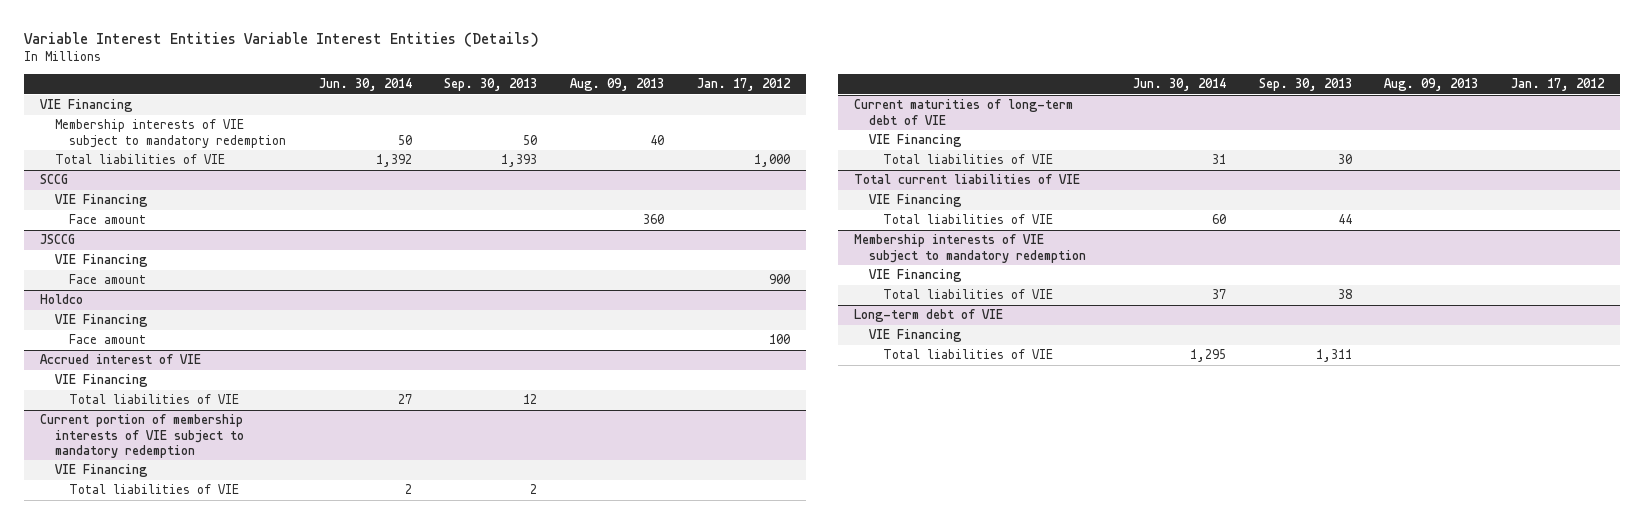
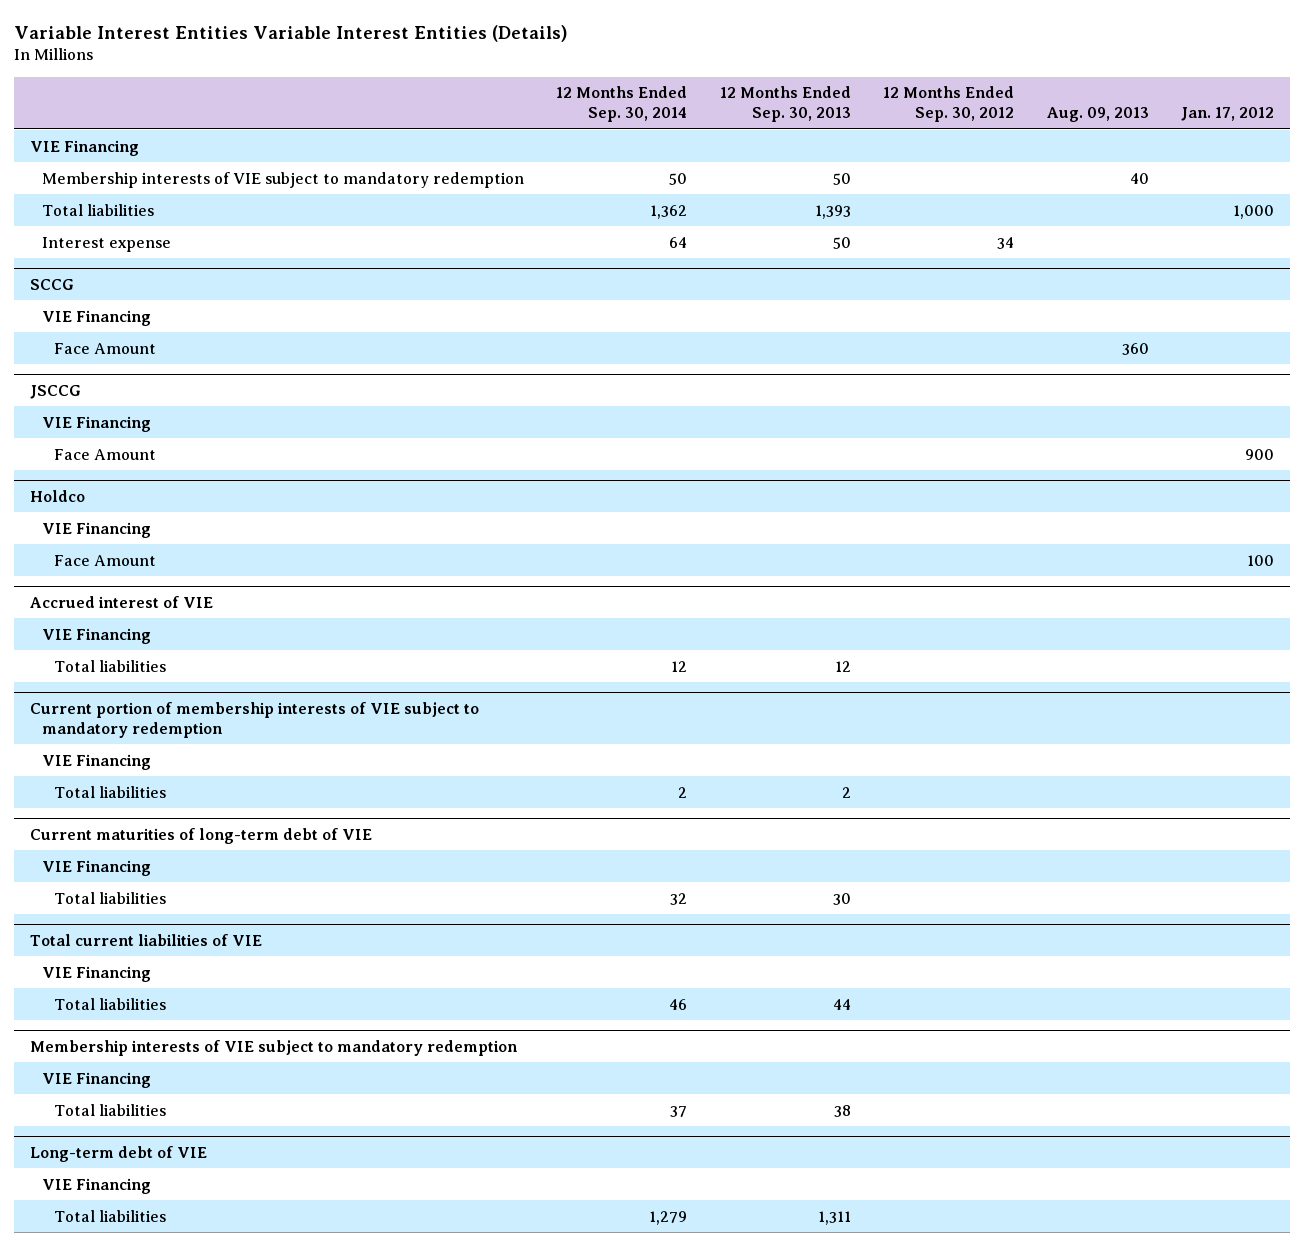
[318,78,412,92] Jun. 30, 2014 -> none
[444,78,538,92] Sep. 30, 2013 -> none
none -> [556,86,688,123] 12 Months Ended Sep. 30, 2014
none -> [719,86,851,123] 12 Months Ended Sep. 30, 2013
none -> [883,86,1015,123] 12 Months Ended Sep. 30, 2012
[54,154,225,165] Total liabilities of VIE -> [41,203,154,216] Total liabilities
none -> [41,236,171,252] Interest expense
[68,214,146,225] Face amount -> [53,342,156,354] Face Amount
[68,274,146,285] Face amount -> [53,448,156,460] Face Amount
[68,334,146,345] Face amount -> [53,554,156,566] Face Amount
[68,394,239,405] Total liabilities of VIE -> [53,659,166,672] Total liabilities
[68,484,239,495] Total liabilities of VIE -> [53,785,166,798] Total liabilities
[883,154,1054,165] Total liabilities of VIE -> [53,891,166,904] Total liabilities
[883,214,1054,225] Total liabilities of VIE -> [53,997,166,1010] Total liabilities
[883,289,1054,300] Total liabilities of VIE -> [53,1103,166,1116] Total liabilities
[883,349,1054,360] Total liabilities of VIE -> [53,1209,166,1222] Total liabilities

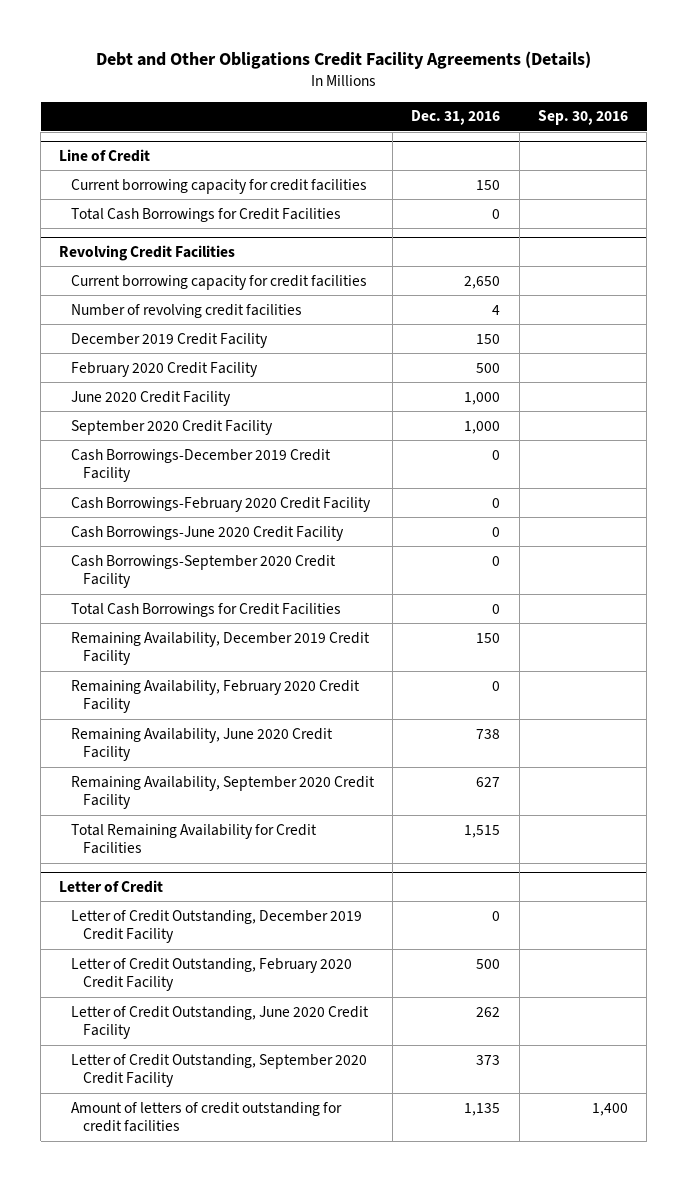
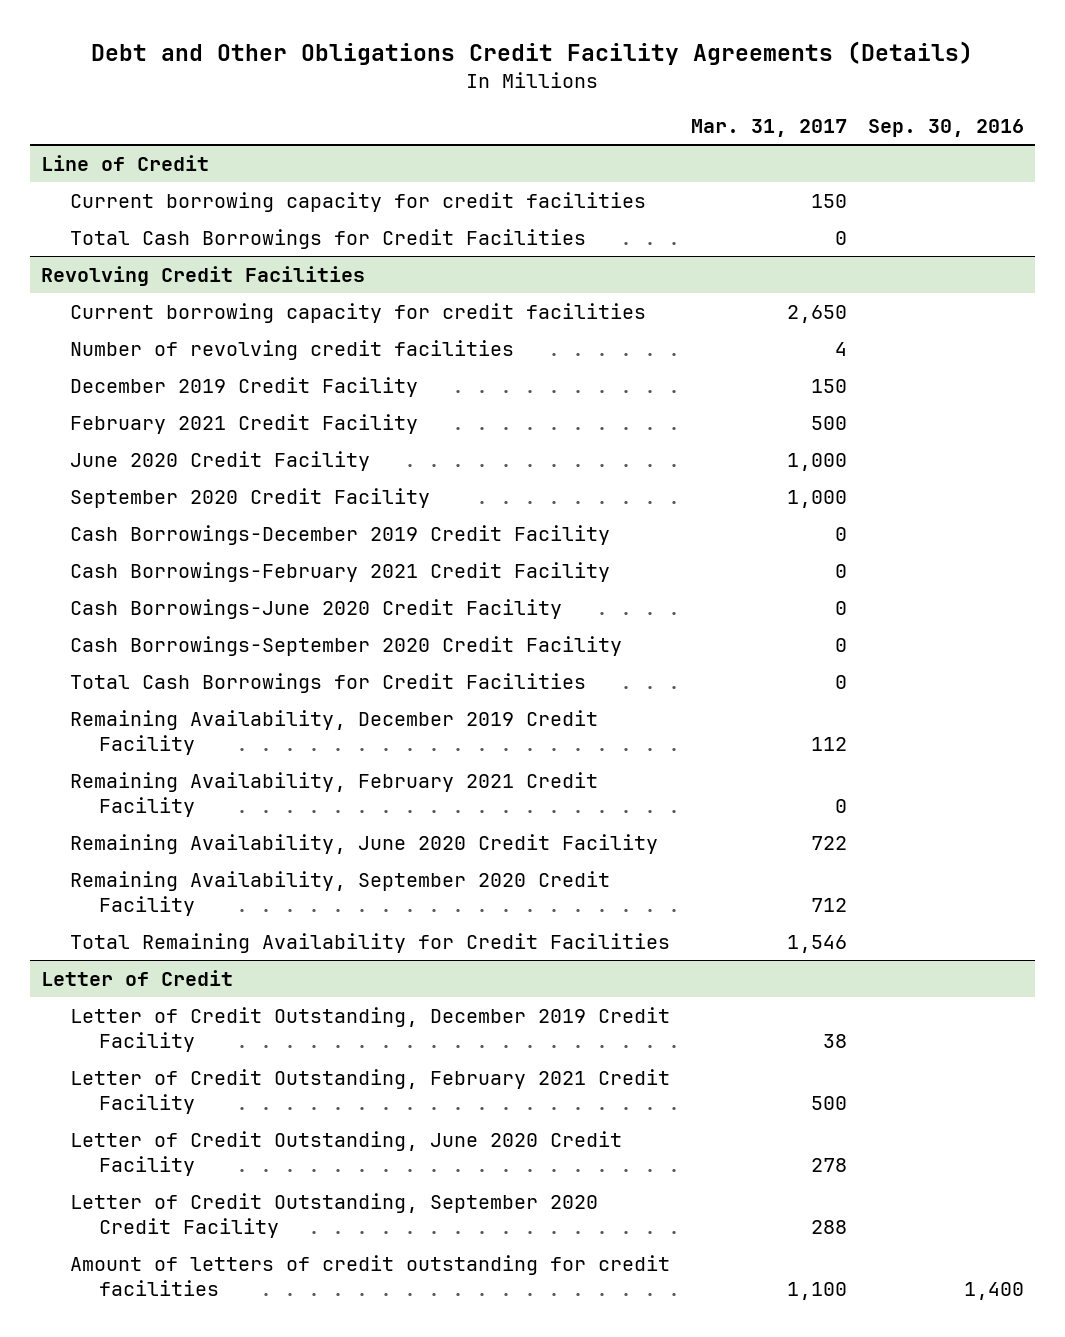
[411,110,501,126] Dec. 31, 2016 -> none
none -> [690,119,847,138] Mar. 31, 2017
[71,361,259,377] February 2020 Credit Facility -> [69,413,418,434] February 2021 Credit Facility
[71,496,372,512] Cash Borrowings-February 2020 Credit Facility -> [69,561,610,582] Cash Borrowings-February 2021 Credit Facility
[71,679,361,714] Remaining Availability, February 2020 Credit Facility -> [69,771,598,818] Remaining Availability, February 2021 Credit Facility
[71,957,353,992] Letter of Credit Outstanding, February 2020 Credit Facility -> [69,1068,670,1115] Letter of Credit Outstanding, February 2021 Credit Facility

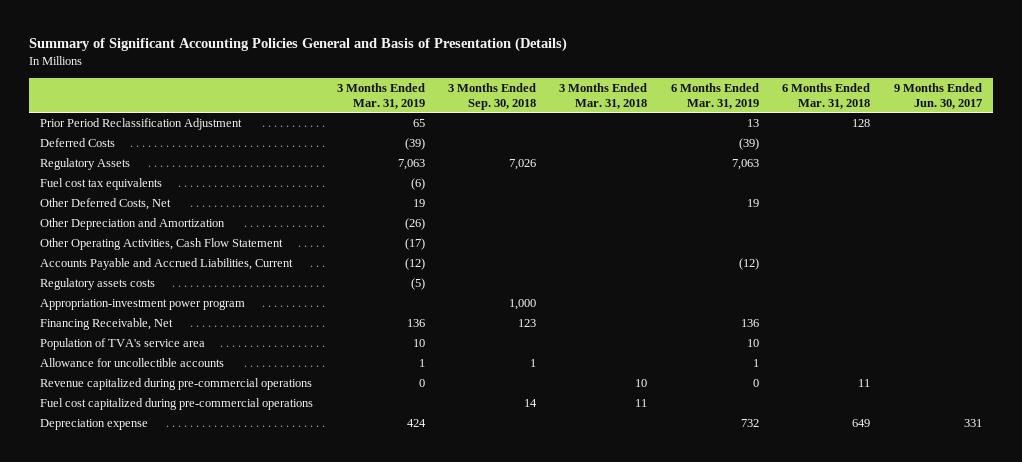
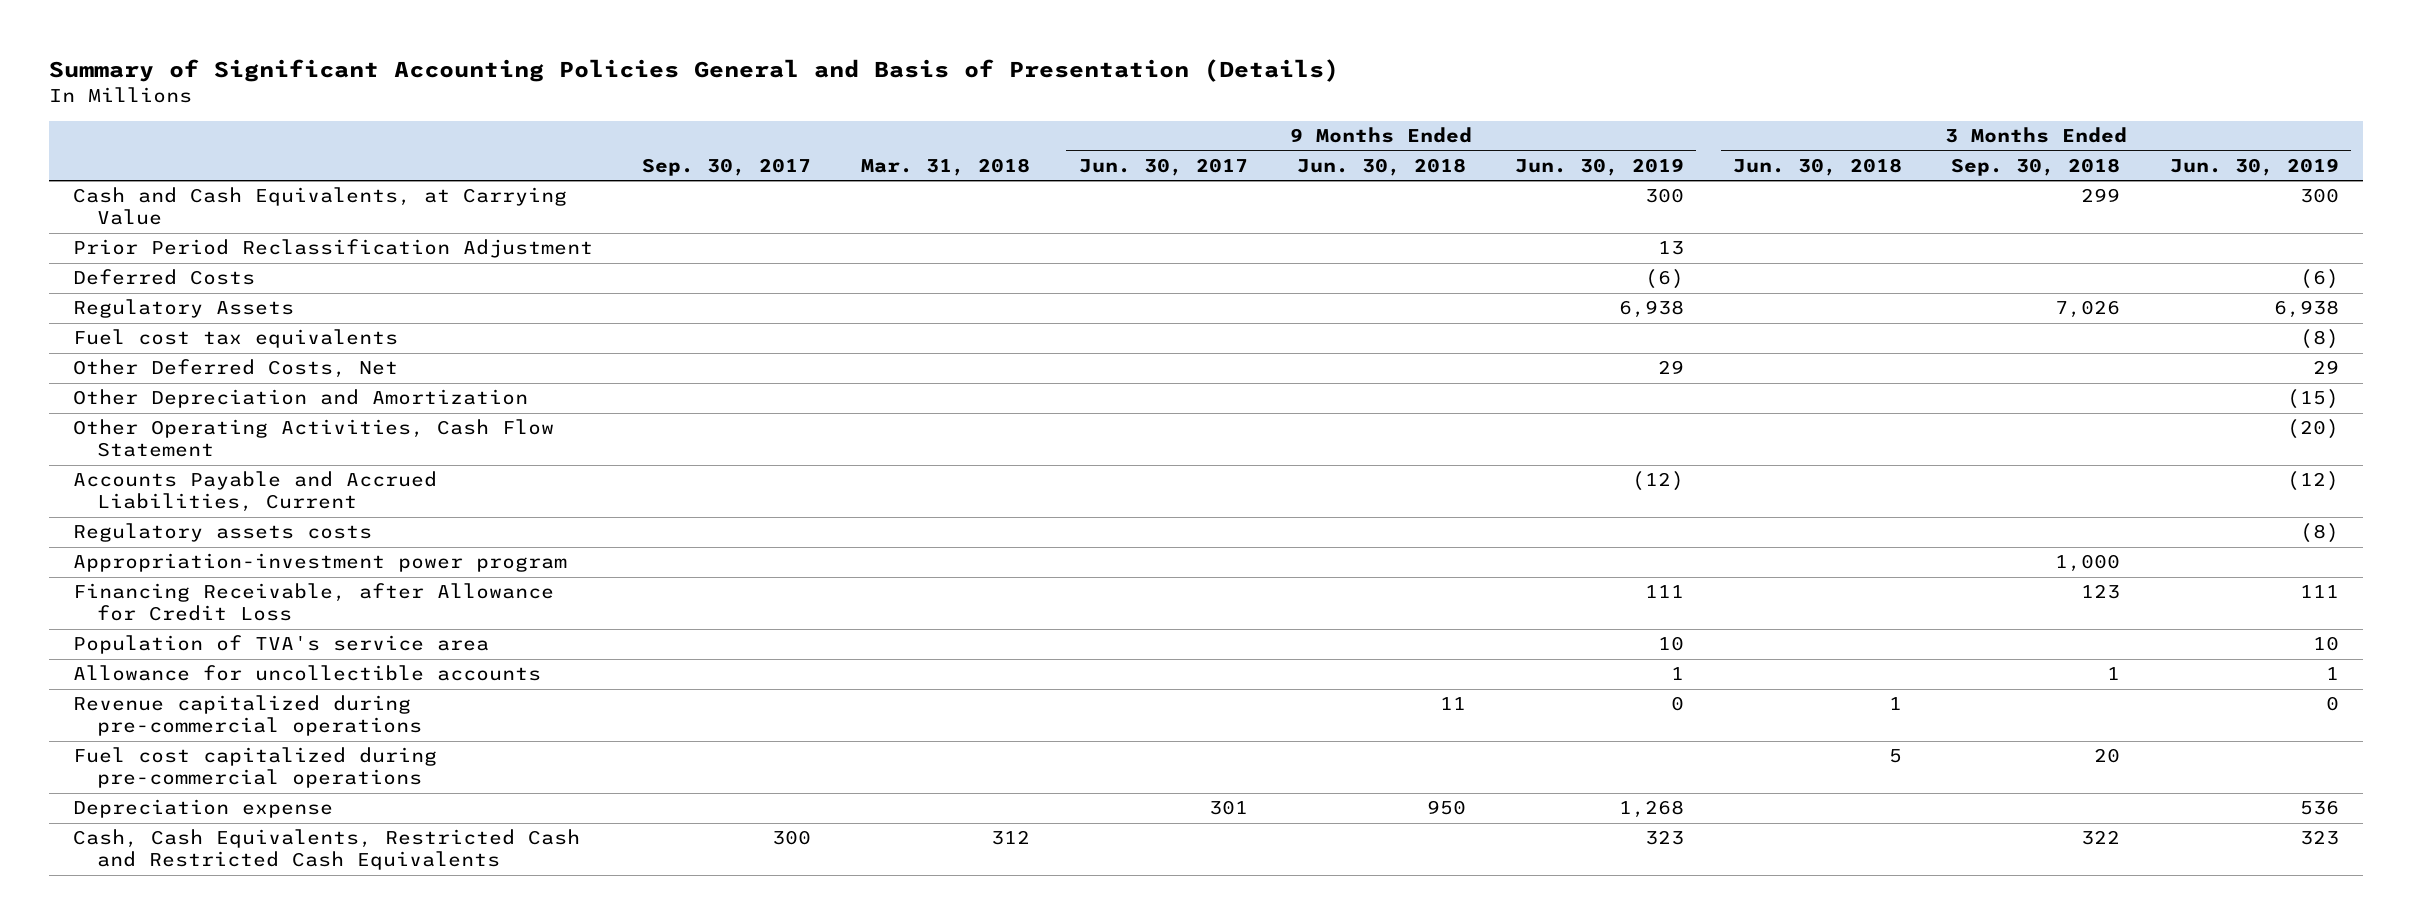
[336,82,425,109] 3 Months Ended Mar. 31, 2019 -> none
[559,82,648,109] 3 Months Ended Mar. 31, 2018 -> none
[670,82,759,109] 6 Months Ended Mar. 31, 2019 -> none
[782,82,871,109] 6 Months Ended Mar. 31, 2018 -> none
none -> [642,157,812,176] Sep. 30, 2017
none -> [860,157,1030,176] Mar. 31, 2018
none -> [1296,157,1466,176] Jun. 30, 2018
none -> [1515,157,1685,176] Jun. 30, 2019
none -> [1733,157,1903,176] Jun. 30, 2018
none -> [2169,157,2339,176] Jun. 30, 2019
none -> [73,187,568,226] Cash and Cash Equivalents, at Carrying Value
[40,317,174,330] Financing Receivable, Net -> [73,583,555,622] Financing Receivable, after Allowance for Credit Loss
[524,398,538,407] 14 -> [2094,748,2121,764] 20
[963,418,982,427] 331 -> [1208,800,1248,816] 301
none -> [73,829,581,871] Cash, Cash Equivalents, Restricted Cash and Restricted Cash Equivalents

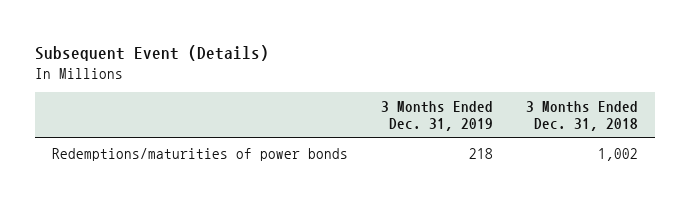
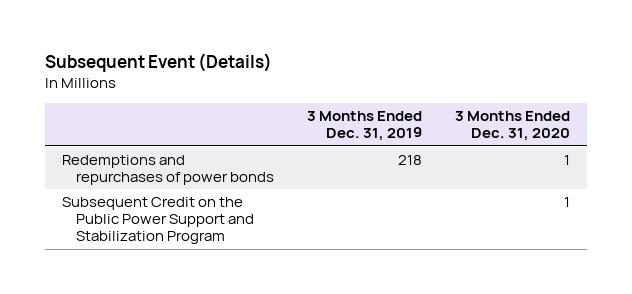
[525,101,638,132] 3 Months Ended Dec. 31, 2018 -> none
none -> [454,111,570,142] 3 Months Ended Dec. 31, 2020
[51,147,348,161] Redemptions/maturities of power bonds -> [62,155,274,186] Redemptions and repurchases of power bonds
none -> [62,197,254,245] Subsequent Credit on the Public Power Support and Stabilization Program

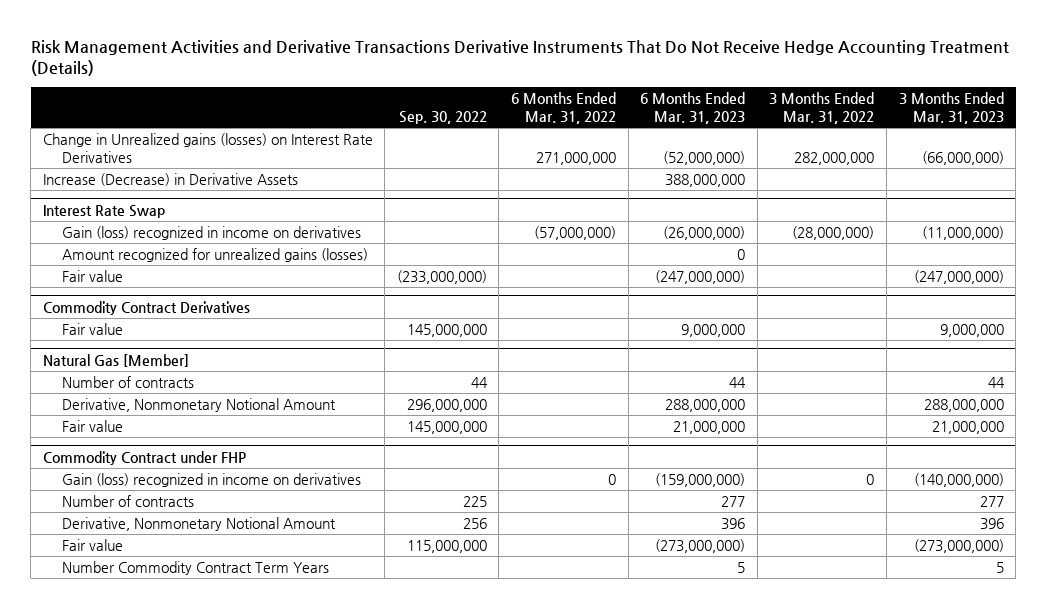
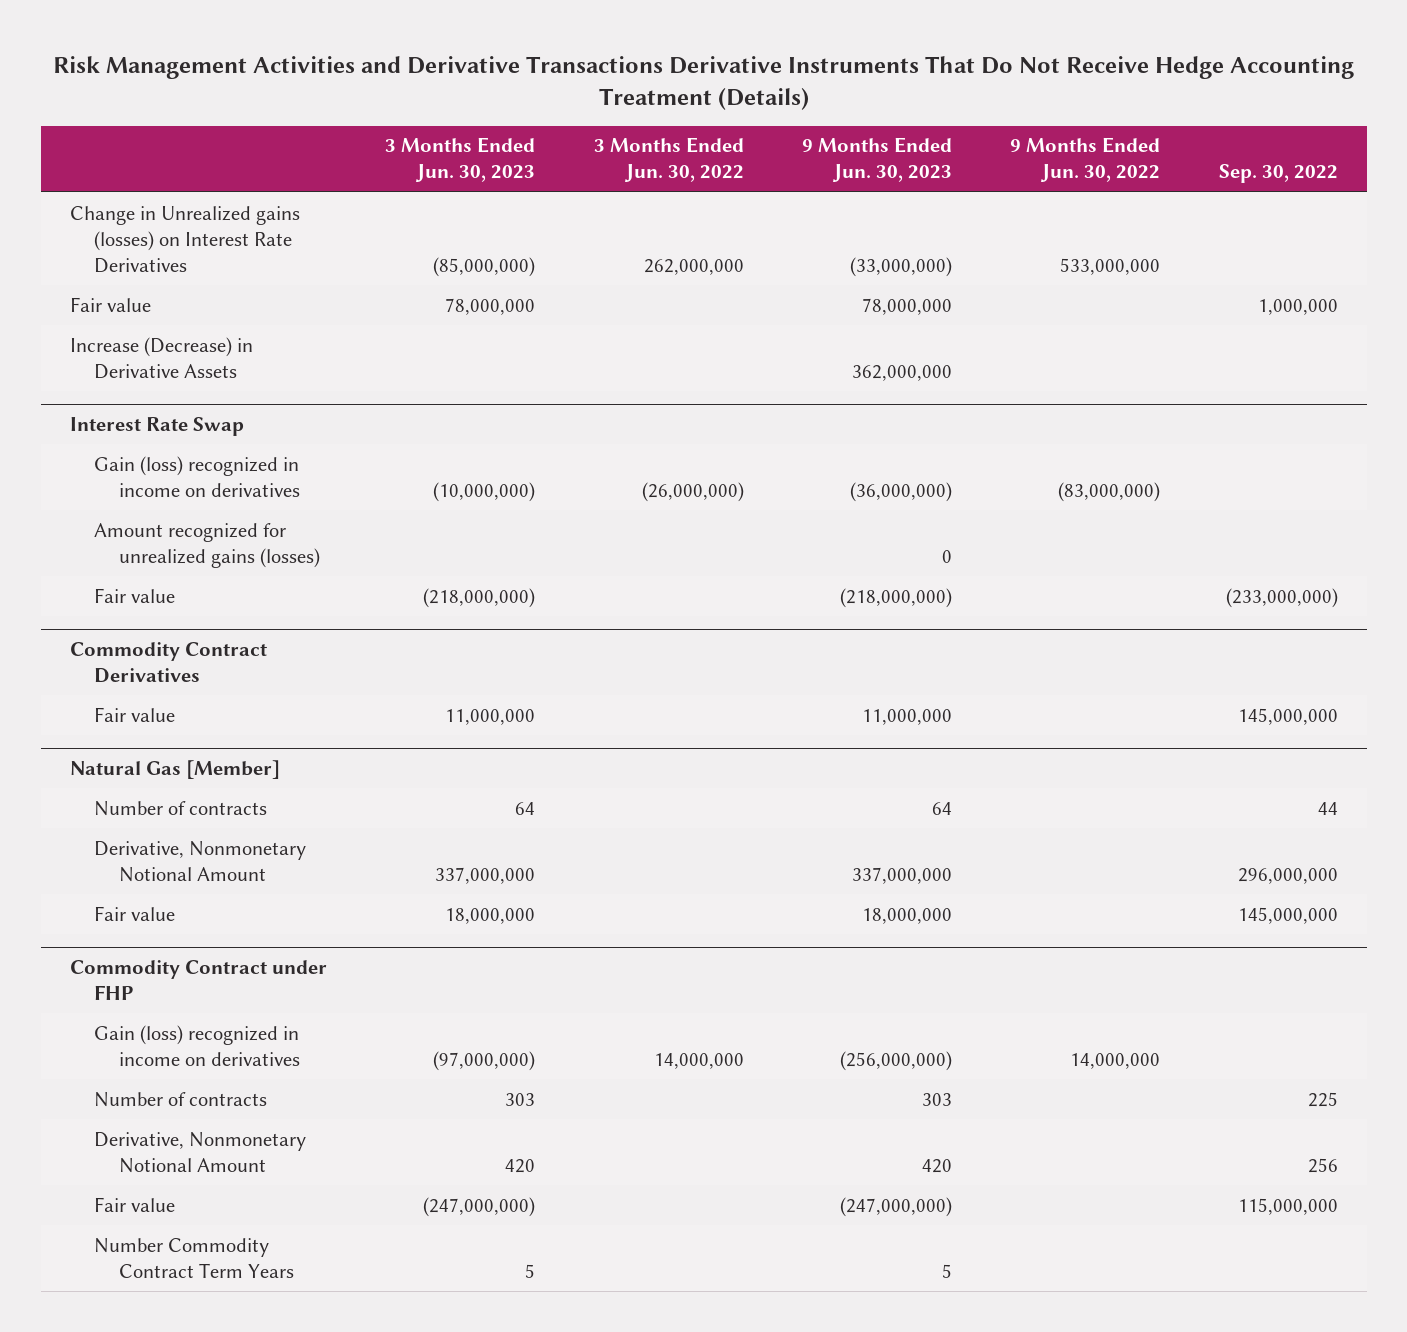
[511,92,617,125] 6 Months Ended Mar. 31, 2022 -> none
[640,92,746,125] 6 Months Ended Mar. 31, 2023 -> none
[769,92,875,125] 3 Months Ended Mar. 31, 2022 -> none
[898,92,1004,125] 3 Months Ended Mar. 31, 2023 -> none
none -> [385,137,536,183] 3 Months Ended Jun. 30, 2023
none -> [593,137,744,183] 3 Months Ended Jun. 30, 2022
none -> [801,137,952,183] 9 Months Ended Jun. 30, 2023
none -> [1010,137,1161,183] 9 Months Ended Jun. 30, 2022
none -> [69,296,151,312] Fair value

